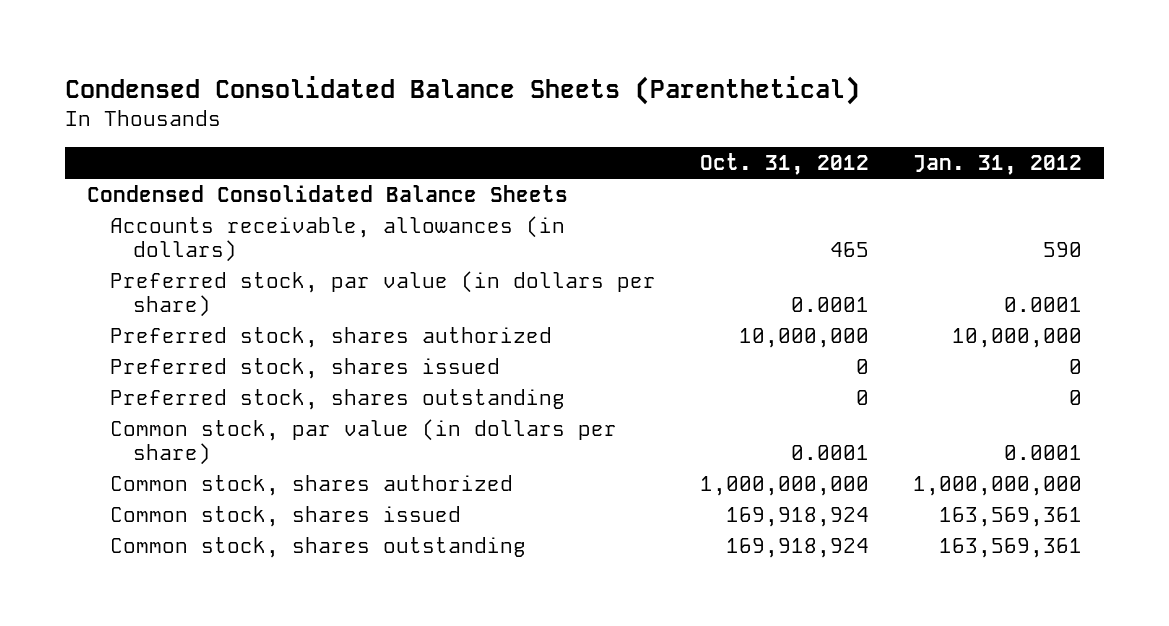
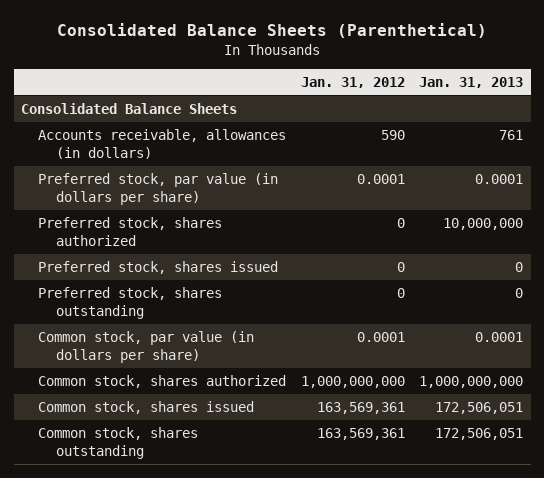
[64,75,860,105] Condensed Consolidated Balance Sheets (Parenthetical) -> [57,22,488,38] Consolidated Balance Sheets (Parenthetical)
[700,153,870,176] Oct. 31, 2012 -> none
none -> [419,76,524,88] Jan. 31, 2013
[86,184,568,202] Condensed Consolidated Balance Sheets -> [20,103,237,115] Consolidated Balance Sheets
[952,327,1083,348] 10,000,000 -> [396,218,405,229] 0

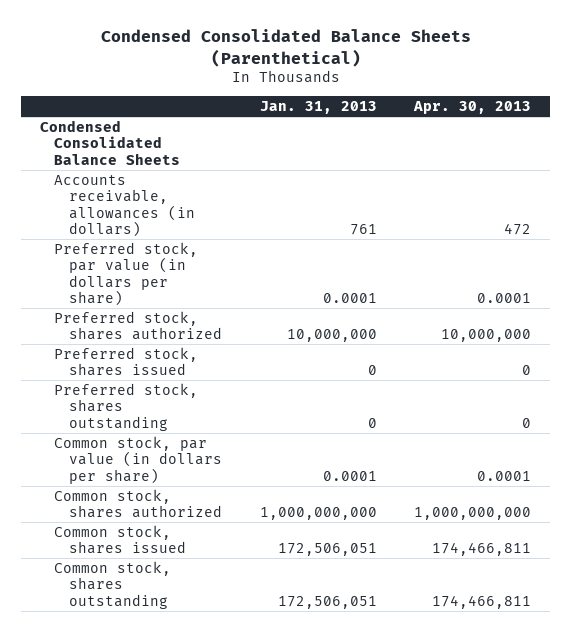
[57,22,488,38] Consolidated Balance Sheets (Parenthetical) -> [100,29,471,67] Condensed Consolidated Balance Sheets (Parenthetical)
[300,76,405,88] Jan. 31, 2012 -> none
none -> [413,100,532,114] Apr. 30, 2013
[20,103,237,115] Consolidated Balance Sheets -> [39,119,181,165] Condensed Consolidated Balance Sheets

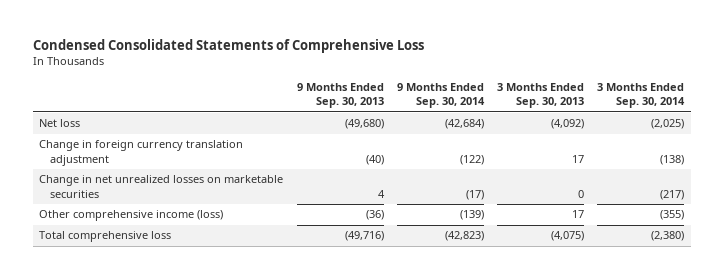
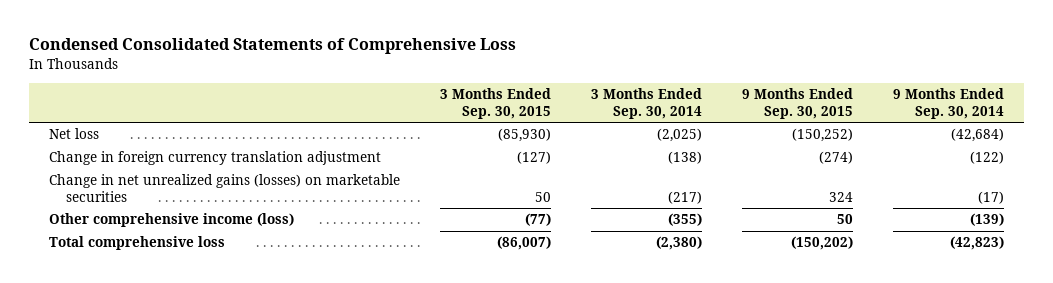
[296,82,384,109] 9 Months Ended Sep. 30, 2013 -> none
[497,82,585,109] 3 Months Ended Sep. 30, 2013 -> none
none -> [440,88,552,119] 3 Months Ended Sep. 30, 2015
none -> [742,88,854,119] 9 Months Ended Sep. 30, 2015
[39,175,284,198] Change in net unrealized losses on marketable securities -> [49,174,401,202] Change in net unrealized gains (losses) on marketable securities

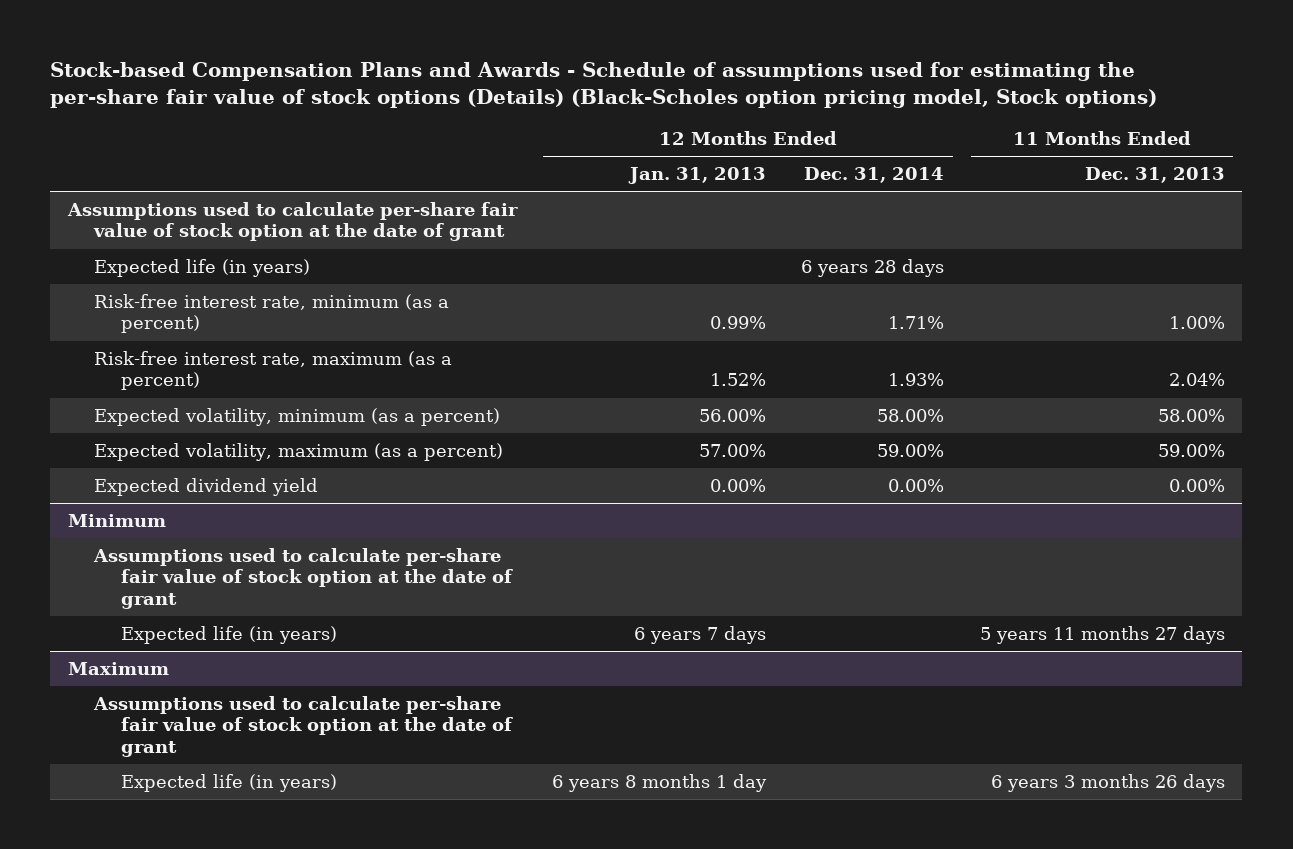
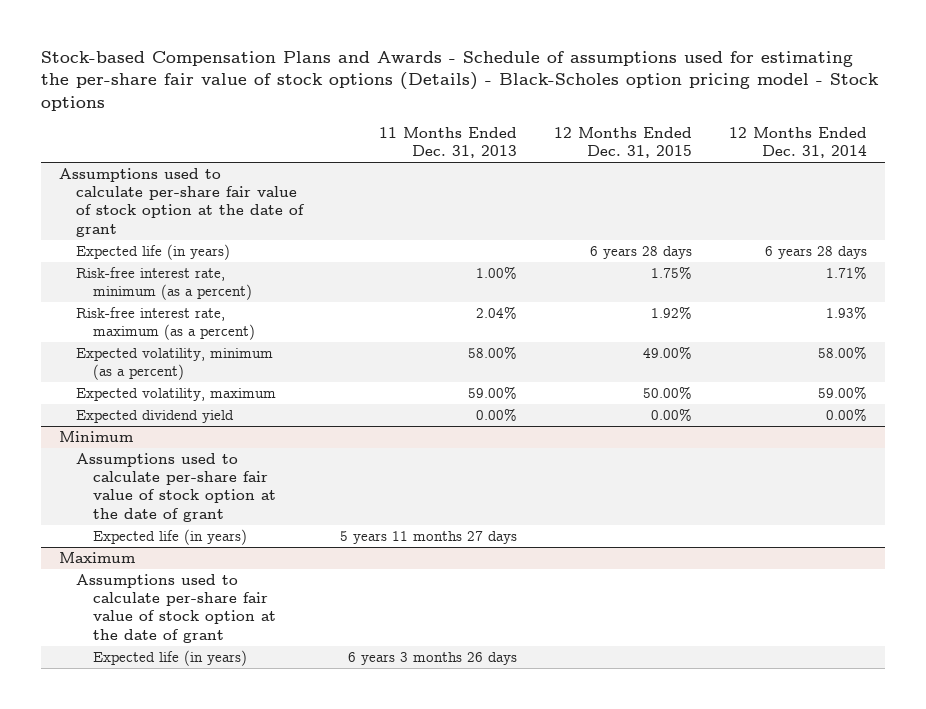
[50,62,1158,109] Stock-based Compensation Plans and Awards - Schedule of assumptions used for estimating the per-share fair value of stock options (Details) (Black-Scholes option pricing model, Stock options) -> [40,51,879,111] Stock-based Compensation Plans and Awards - Schedule of assumptions used for estimating the per-share fair value of stock options (Details) - Black-Scholes option pricing model - Stock options
[628,167,767,185] Jan. 31, 2013 -> none
none -> [553,126,692,159] 12 Months Ended Dec. 31, 2015
[94,442,504,461] Expected volatility, maximum (as a percent) -> [76,387,277,401] Expected volatility, maximum

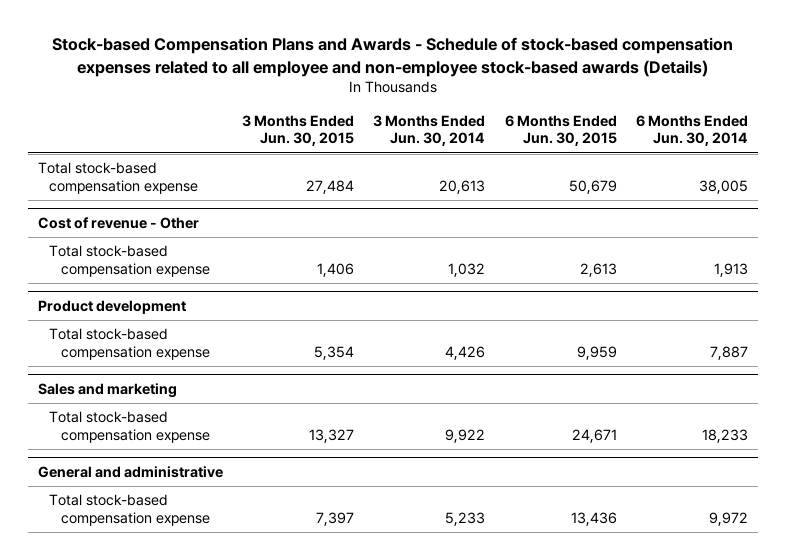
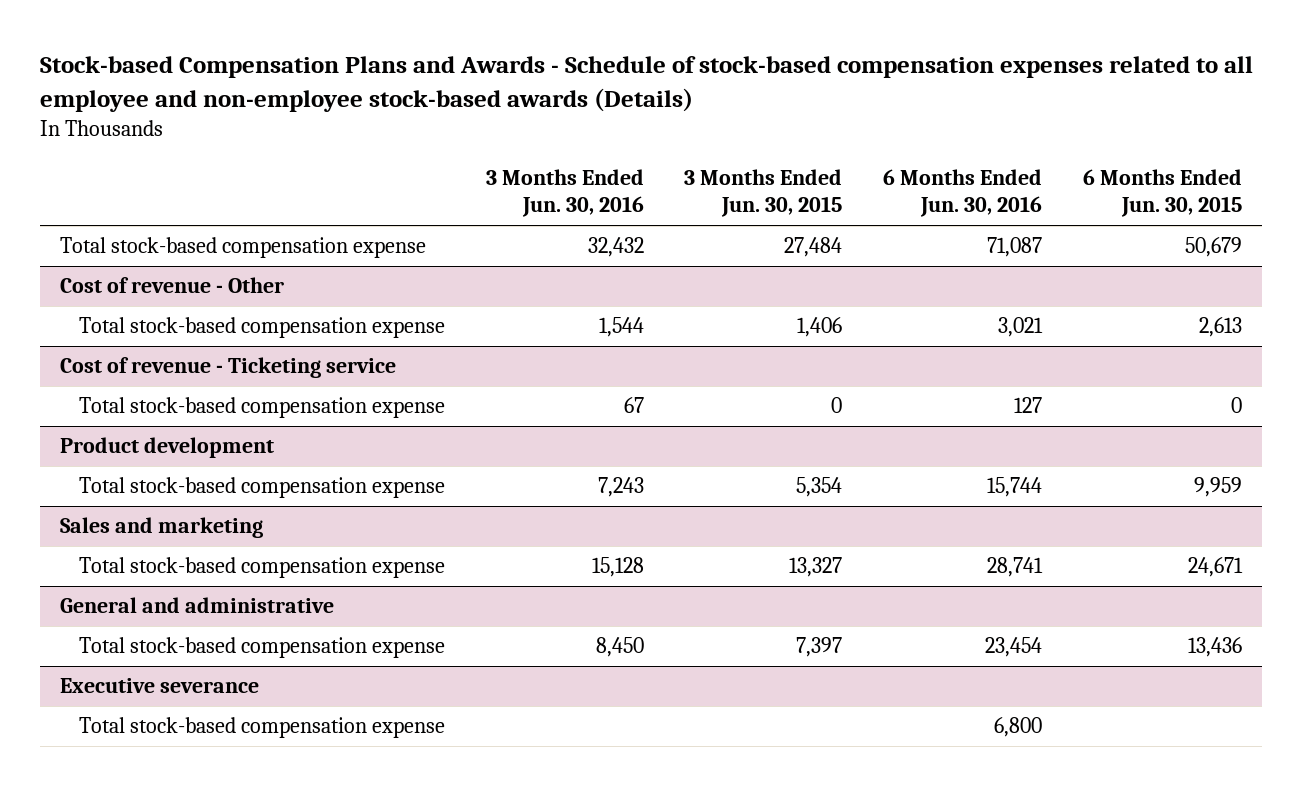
[373,115,486,147] 3 Months Ended Jun. 30, 2014 -> none
[636,115,749,147] 6 Months Ended Jun. 30, 2014 -> none
none -> [485,169,644,218] 3 Months Ended Jun. 30, 2016
none -> [882,169,1042,218] 6 Months Ended Jun. 30, 2016
none -> [60,357,397,379] Cost of revenue - Ticketing service
none -> [78,397,445,419] Total stock-based compensation expense
none -> [60,678,260,694] Executive severance
none -> [78,717,445,739] Total stock-based compensation expense

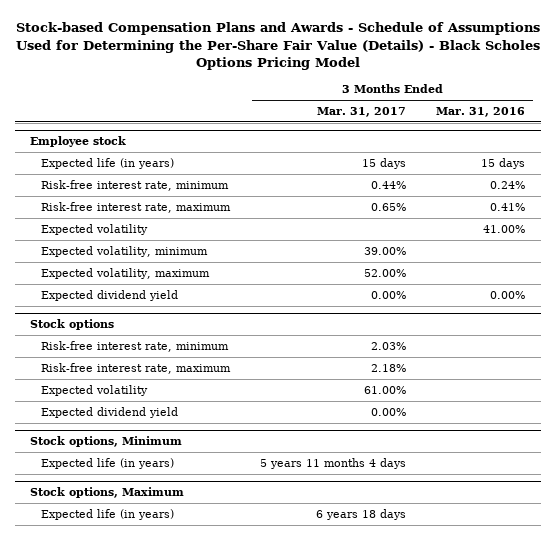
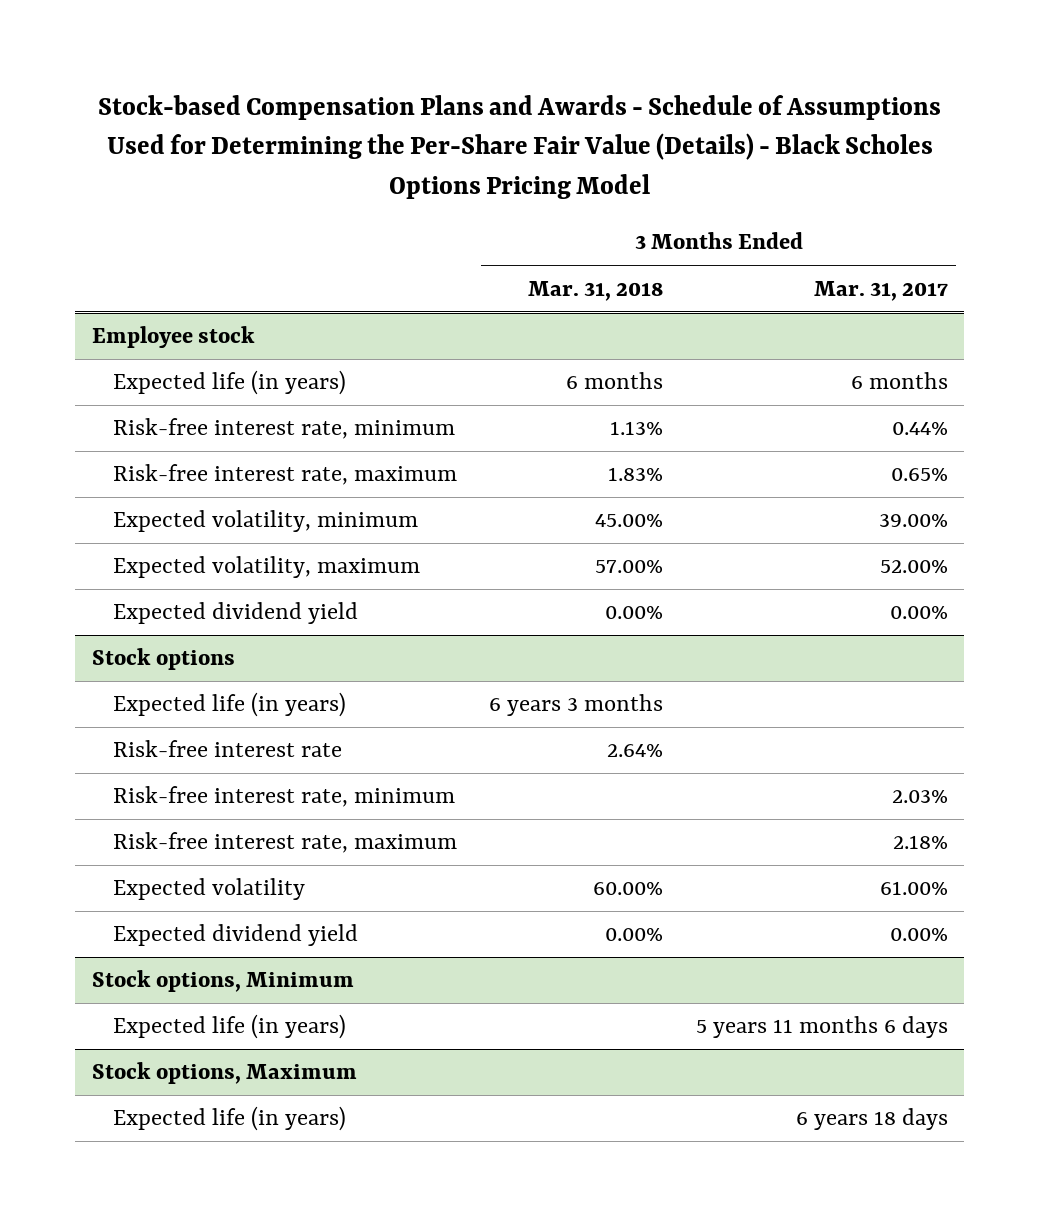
[436,106,526,117] Mar. 31, 2016 -> none
none -> [528,280,664,301] Mar. 31, 2018
[362,157,407,169] 15 days -> [850,372,948,390] 6 months
[40,223,148,235] Expected volatility -> none
none -> [112,692,346,718] Expected life (in years)
none -> [112,740,342,758] Risk-free interest rate
[260,457,407,469] 5 years 11 months 4 days -> [695,1016,948,1039] 5 years 11 months 6 days

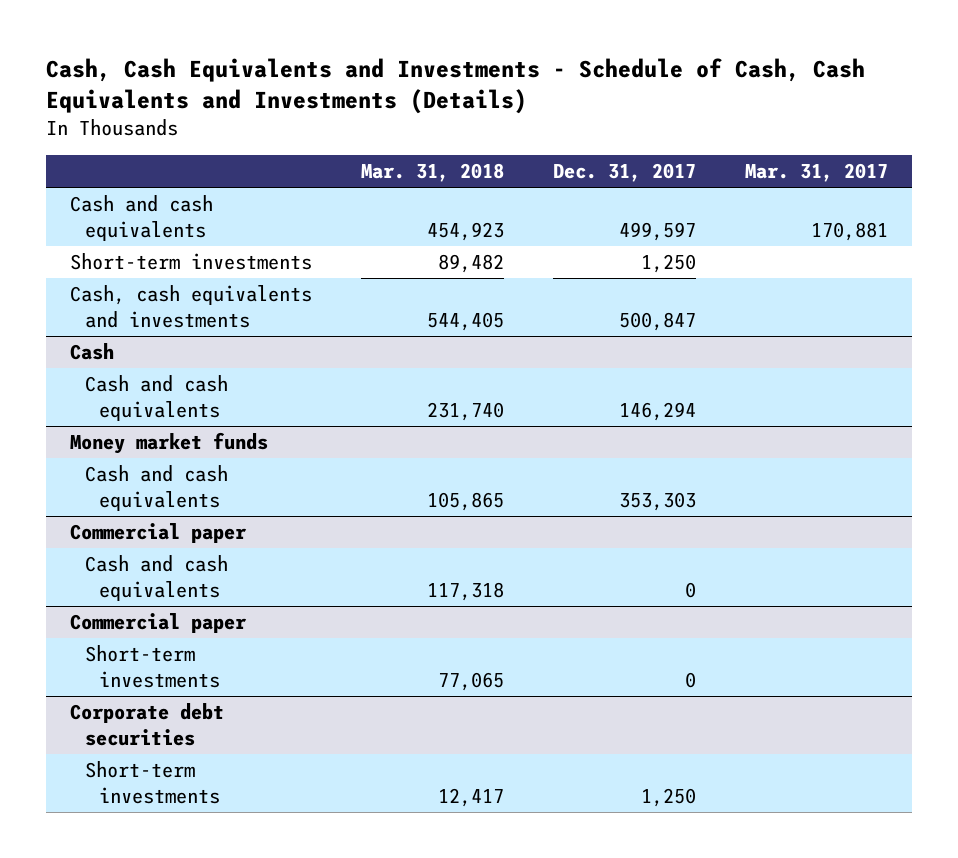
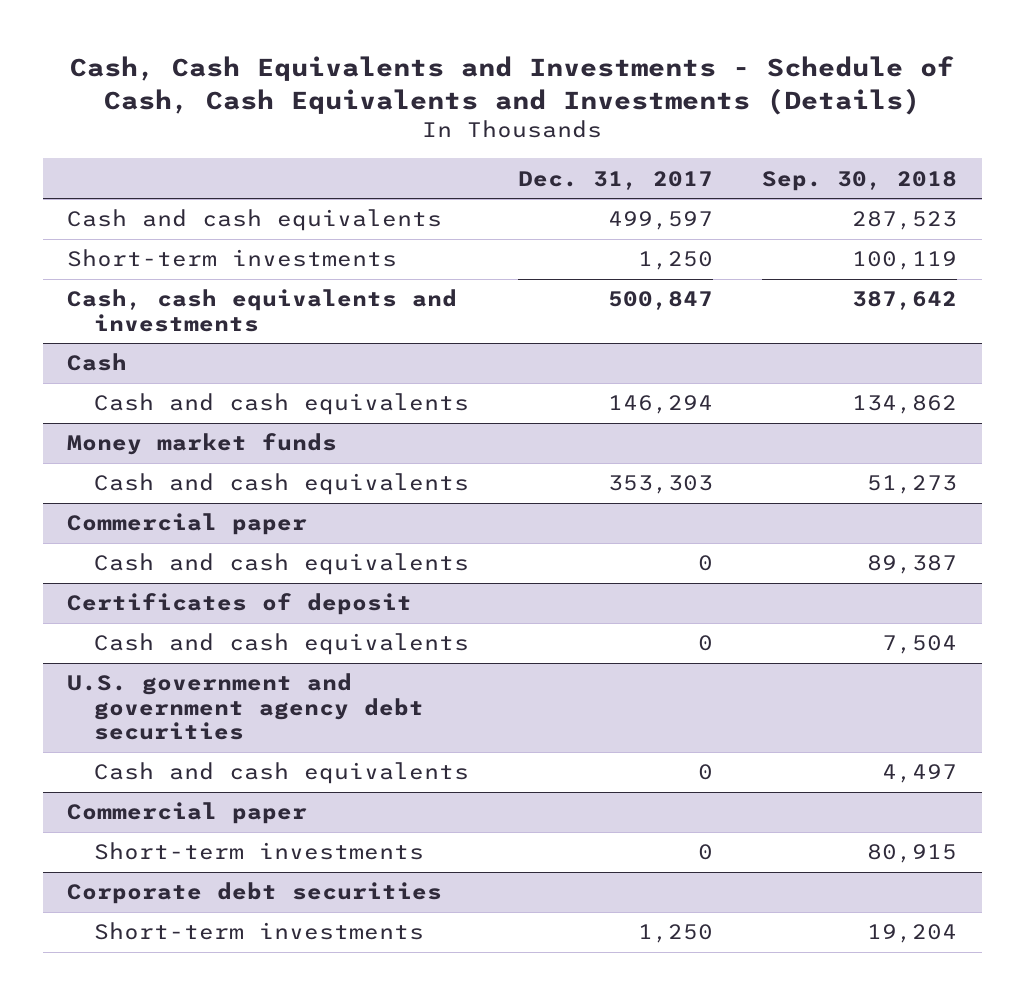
[361,163,505,183] Mar. 31, 2018 -> none
[744,163,888,183] Mar. 31, 2017 -> none
none -> [762,170,958,191] Sep. 30, 2018
none -> [67,593,413,616] Certificates of deposit
none -> [94,633,470,656] Cash and cash equivalents
none -> [67,673,425,741] U.S. government and government agency debt securities
none -> [94,762,470,785] Cash and cash equivalents

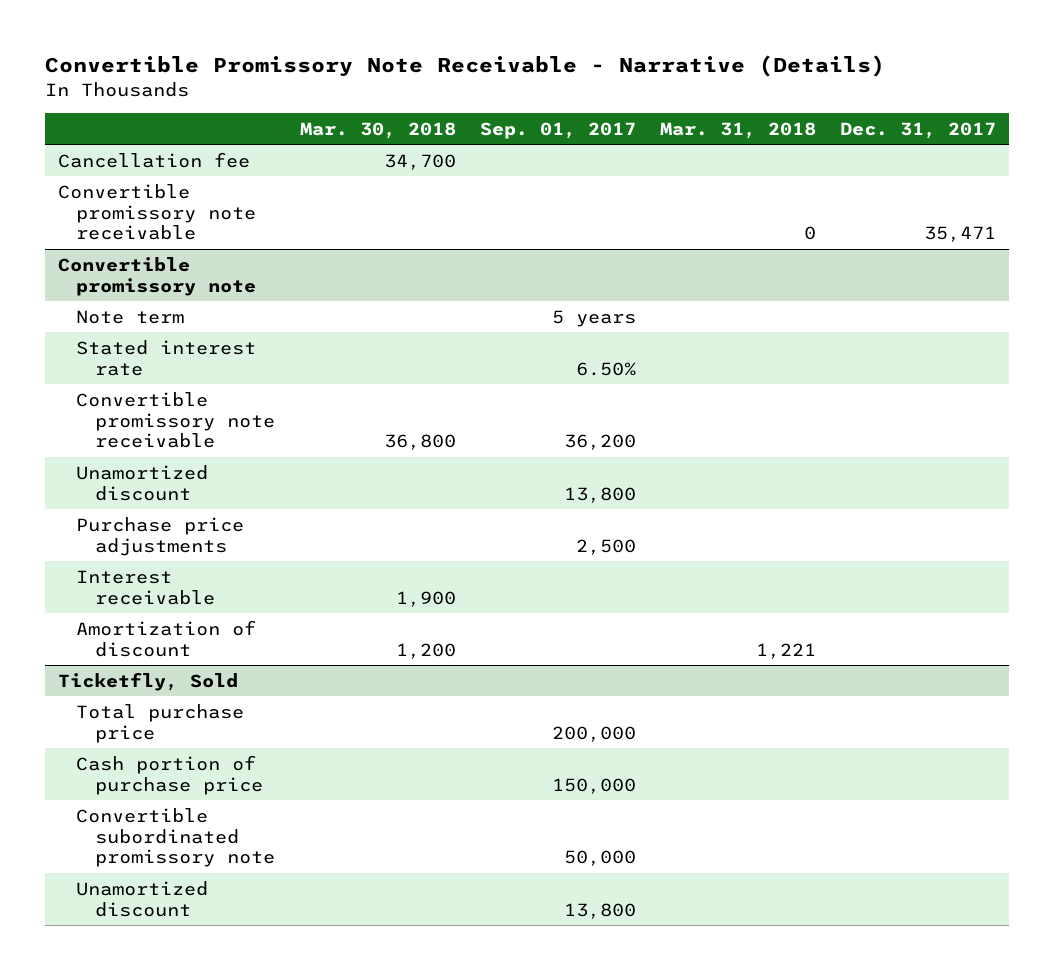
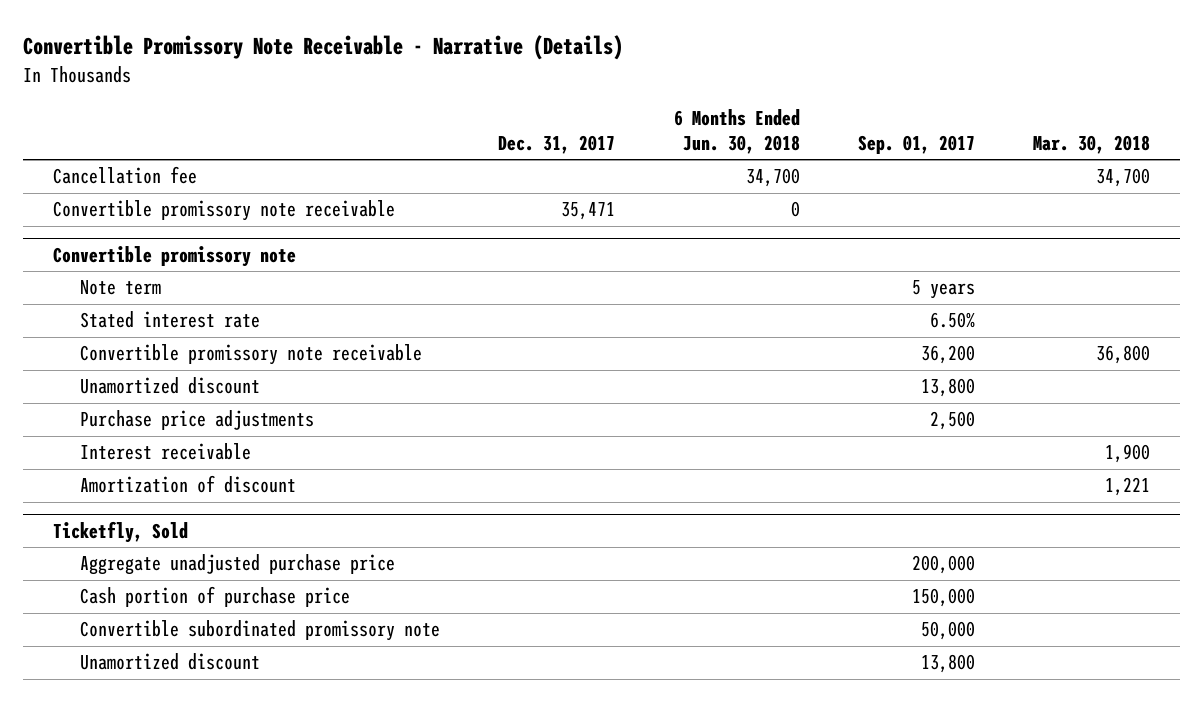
[660,121,817,139] Mar. 31, 2018 -> none
none -> [673,108,800,154] 6 Months Ended Jun. 30, 2018
[395,642,456,659] 1,200 -> [1105,477,1151,497] 1,221
[76,703,245,743] Total purchase price -> [79,554,395,576] Aggregate unadjusted purchase price

